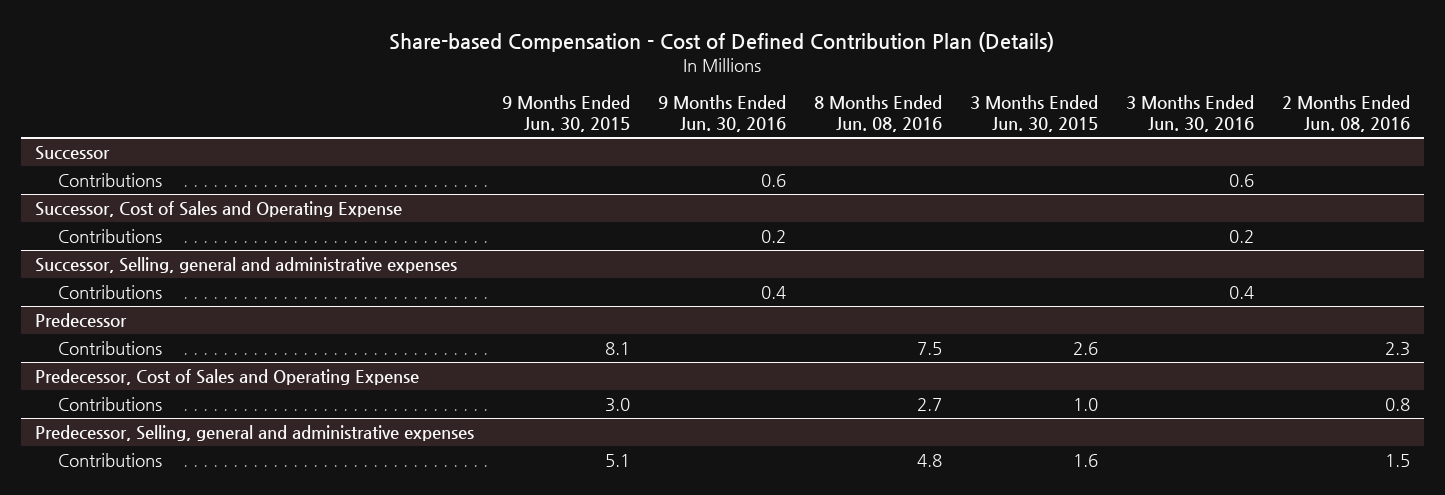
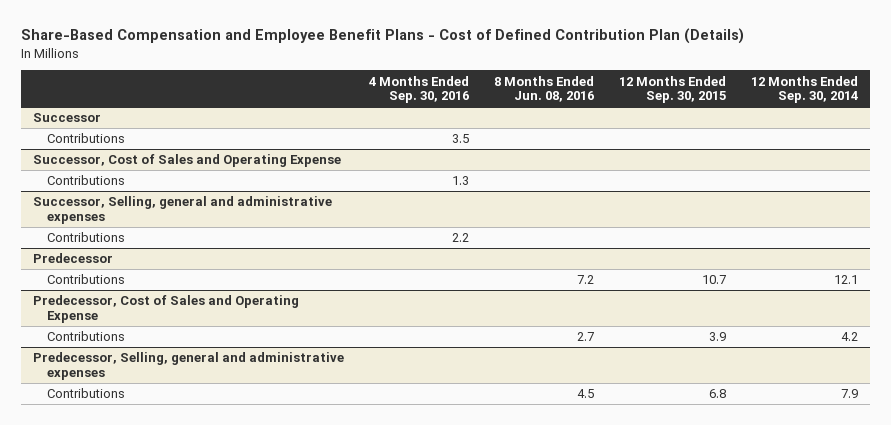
[389,31,1055,52] Share-based Compensation - Cost of Defined Contribution Plan (Details) -> [20,28,744,45] Share-Based Compensation and Employee Benefit Plans - Cost of Defined Contribution Plan (Details)
[501,95,630,132] 9 Months Ended Jun. 30, 2015 -> none
[657,95,786,132] 9 Months Ended Jun. 30, 2016 -> none
[969,95,1098,132] 3 Months Ended Jun. 30, 2015 -> none
[1125,95,1254,132] 3 Months Ended Jun. 30, 2016 -> none
[1281,95,1410,132] 2 Months Ended Jun. 08, 2016 -> none
none -> [368,75,469,104] 4 Months Ended Sep. 30, 2016
none -> [618,75,726,104] 12 Months Ended Sep. 30, 2015
none -> [750,75,858,104] 12 Months Ended Sep. 30, 2014
[916,342,942,356] 7.5 -> [576,275,594,285] 7.2
[916,454,942,468] 4.8 -> [576,389,594,399] 4.5

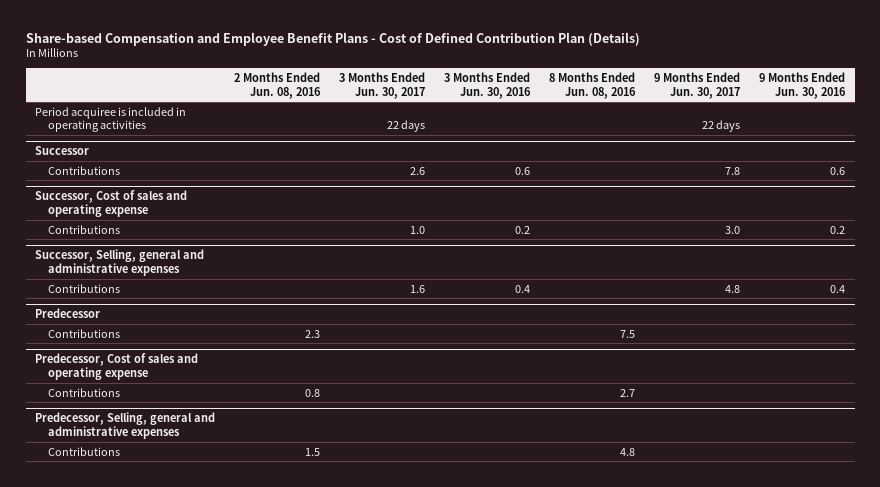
[20,28,744,45] Share-Based Compensation and Employee Benefit Plans - Cost of Defined Contribution Plan (Details) -> [25,31,640,46] Share-based Compensation and Employee Benefit Plans - Cost of Defined Contribution Plan (Details)
[368,75,469,104] 4 Months Ended Sep. 30, 2016 -> none
[618,75,726,104] 12 Months Ended Sep. 30, 2015 -> none
[750,75,858,104] 12 Months Ended Sep. 30, 2014 -> none
none -> [234,72,322,99] 2 Months Ended Jun. 08, 2016
none -> [339,72,426,99] 3 Months Ended Jun. 30, 2017
none -> [444,72,532,99] 3 Months Ended Jun. 30, 2016
none -> [654,72,741,99] 9 Months Ended Jun. 30, 2017
none -> [759,72,847,99] 9 Months Ended Jun. 30, 2016
none -> [35,106,187,133] Period acquiree is included in operating activities
[33,154,342,168] Successor, Cost of Sales and Operating Expense -> [35,190,188,217] Successor, Cost of sales and operating expense
[576,275,594,285] 7.2 -> [620,329,636,338] 7.5
[33,295,300,323] Predecessor, Cost of Sales and Operating Expense -> [35,353,199,380] Predecessor, Cost of sales and operating expense
[576,389,594,399] 4.5 -> [620,447,636,456] 4.8

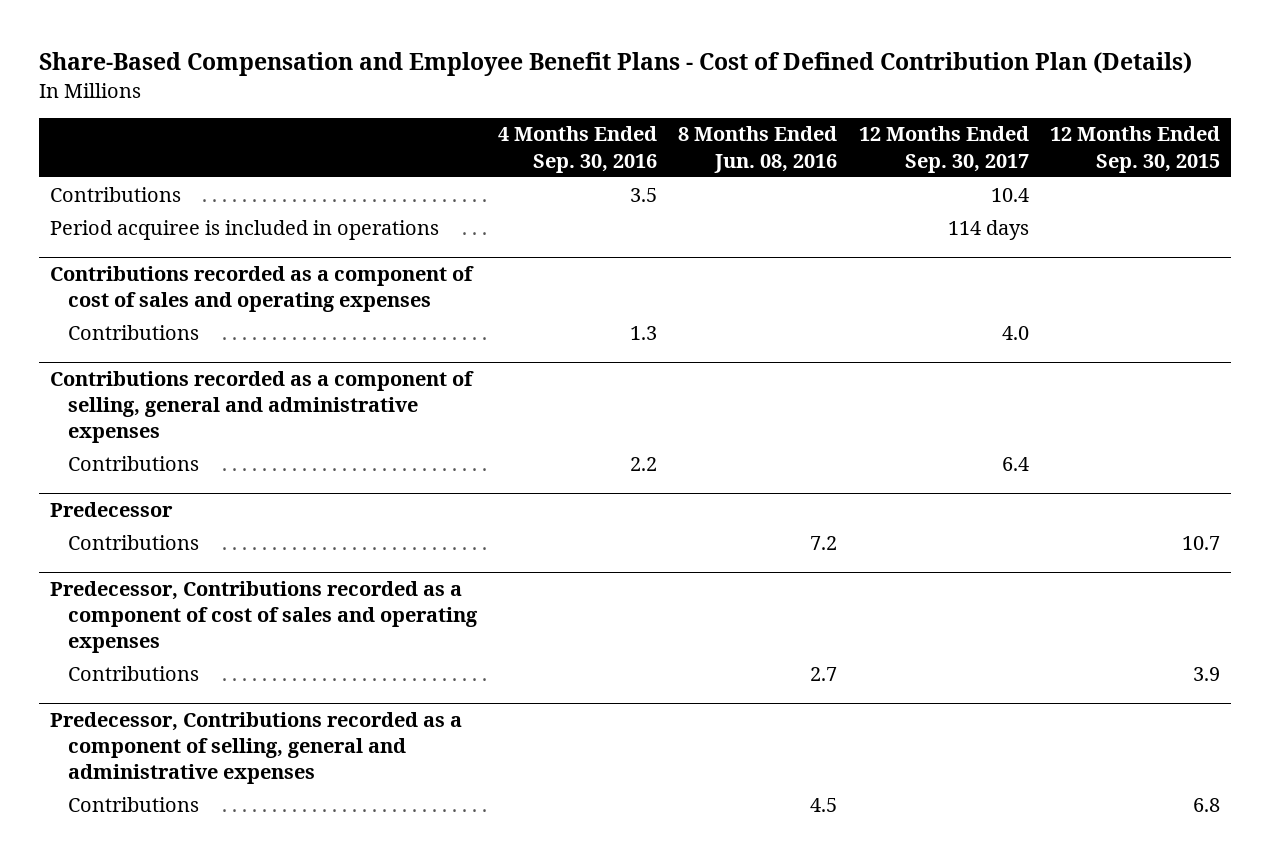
[25,31,640,46] Share-based Compensation and Employee Benefit Plans - Cost of Defined Contribution Plan (Details) -> [38,52,1192,77] Share-Based Compensation and Employee Benefit Plans - Cost of Defined Contribution Plan (Details)
[234,72,322,99] 2 Months Ended Jun. 08, 2016 -> none
[339,72,426,99] 3 Months Ended Jun. 30, 2017 -> none
[444,72,532,99] 3 Months Ended Jun. 30, 2016 -> none
[654,72,741,99] 9 Months Ended Jun. 30, 2017 -> none
[759,72,847,99] 9 Months Ended Jun. 30, 2016 -> none
none -> [498,126,658,173] 4 Months Ended Sep. 30, 2016
none -> [858,126,1029,173] 12 Months Ended Sep. 30, 2017
none -> [1050,126,1221,173] 12 Months Ended Sep. 30, 2015
[35,146,90,156] Successor -> none
[47,165,120,175] Contributions -> none
[35,190,188,217] Successor, Cost of sales and operating expense -> none
[47,224,120,234] Contributions -> none
[35,249,205,276] Successor, Selling, general and administrative expenses -> none
[47,283,120,293] Contributions -> none
none -> [49,186,181,202] Contributions
[35,106,187,133] Period acquiree is included in operating activities -> [49,219,439,240] Period acquiree is included in operations
none -> [49,265,474,312] Contributions recorded as a component of cost of sales and operating expenses
none -> [67,324,199,340] Contributions
none -> [49,370,474,444] Contributions recorded as a component of selling, general and administrative expenses
none -> [67,455,199,471] Contributions
[620,329,636,338] 7.5 -> [810,535,838,550] 7.2
[35,353,199,380] Predecessor, Cost of sales and operating expense -> [49,580,478,654] Predecessor, Contributions recorded as a component of cost of sales and operating expenses
[35,412,216,439] Predecessor, Selling, general and administrative expenses -> [49,711,462,785] Predecessor, Contributions recorded as a component of selling, general and administrative expenses
[620,447,636,456] 4.8 -> [810,797,838,812] 4.5

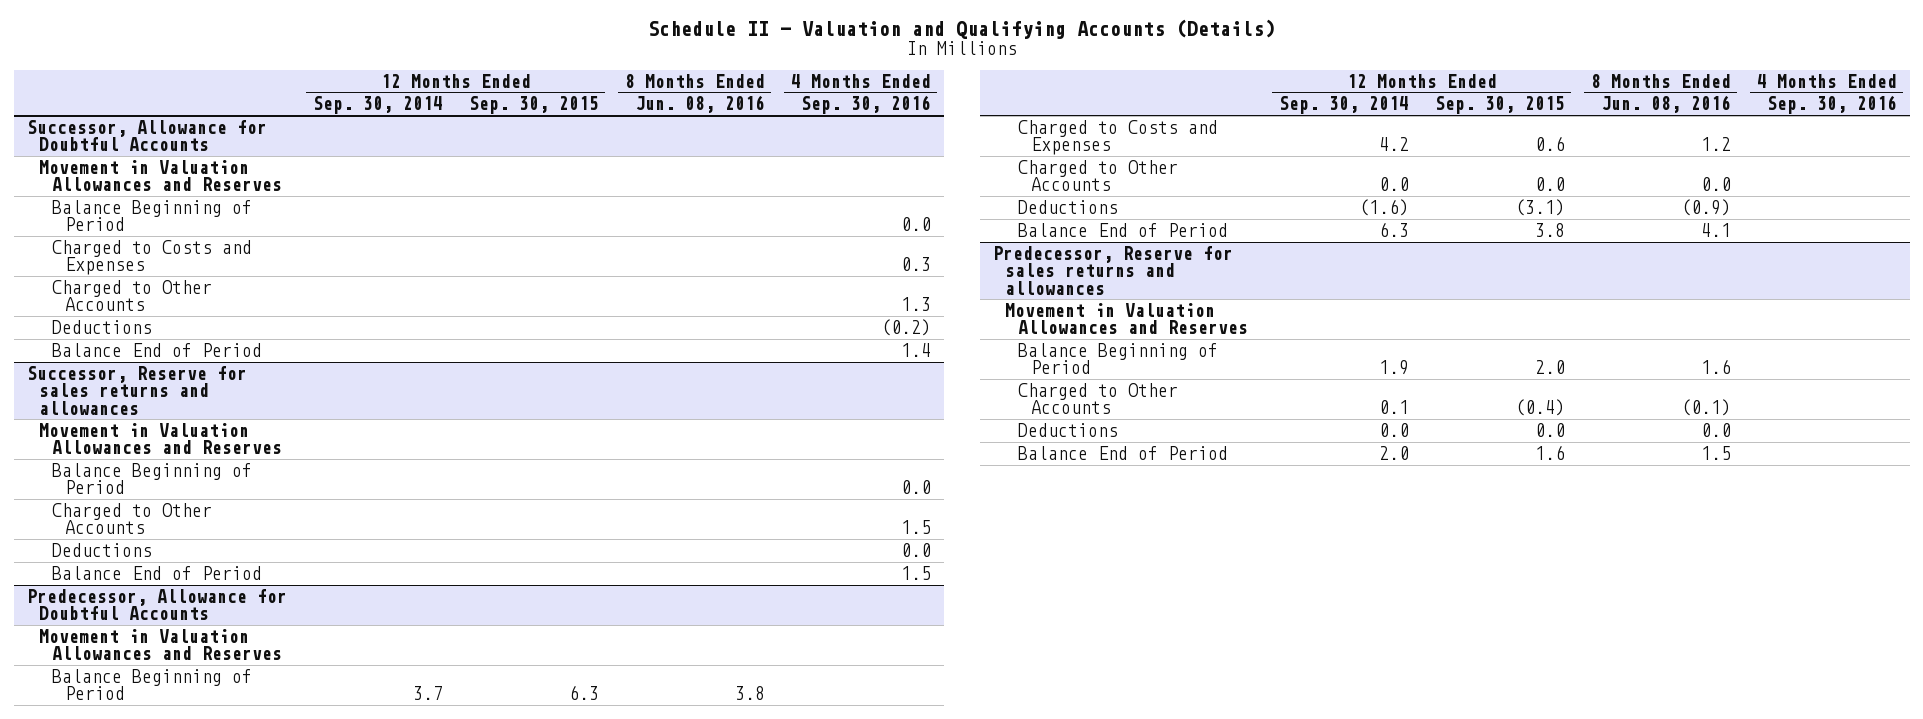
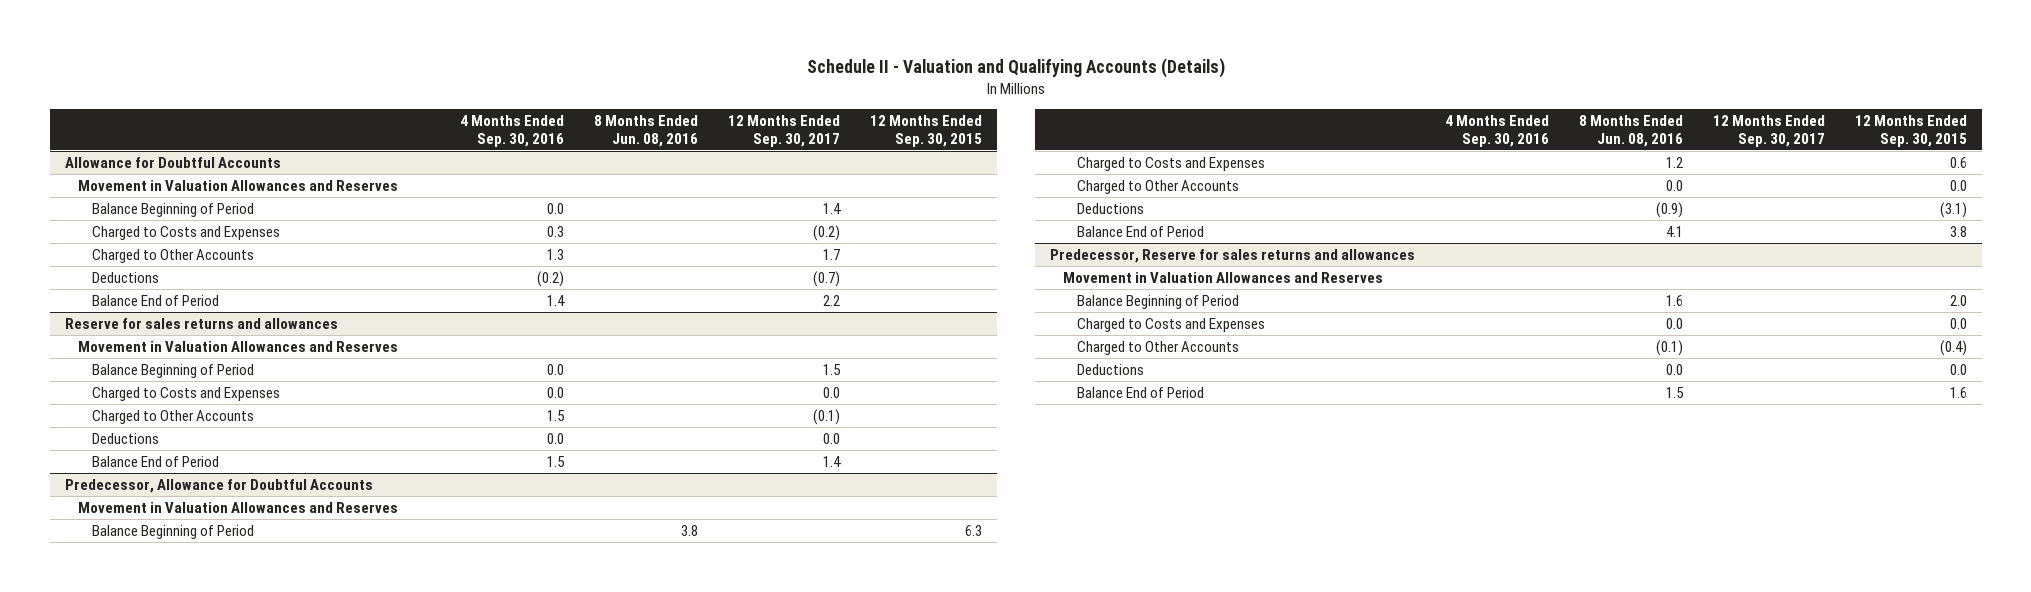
[312,96,443,115] Sep. 30, 2014 -> none
none -> [727,114,840,147] 12 Months Ended Sep. 30, 2017
[26,119,267,152] Successor, Allowance for Doubtful Accounts -> [64,156,281,168] Allowance for Doubtful Accounts
[26,365,247,415] Successor, Reserve for sales returns and allowances -> [64,317,338,329] Reserve for sales returns and allowances
none -> [92,386,281,401] Charged to Costs and Expenses
none -> [1076,317,1265,332] Charged to Costs and Expenses

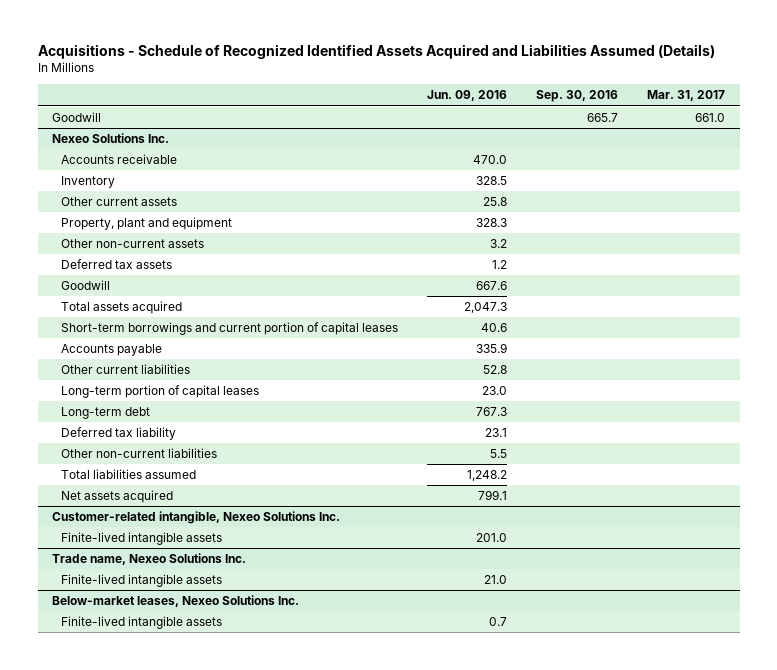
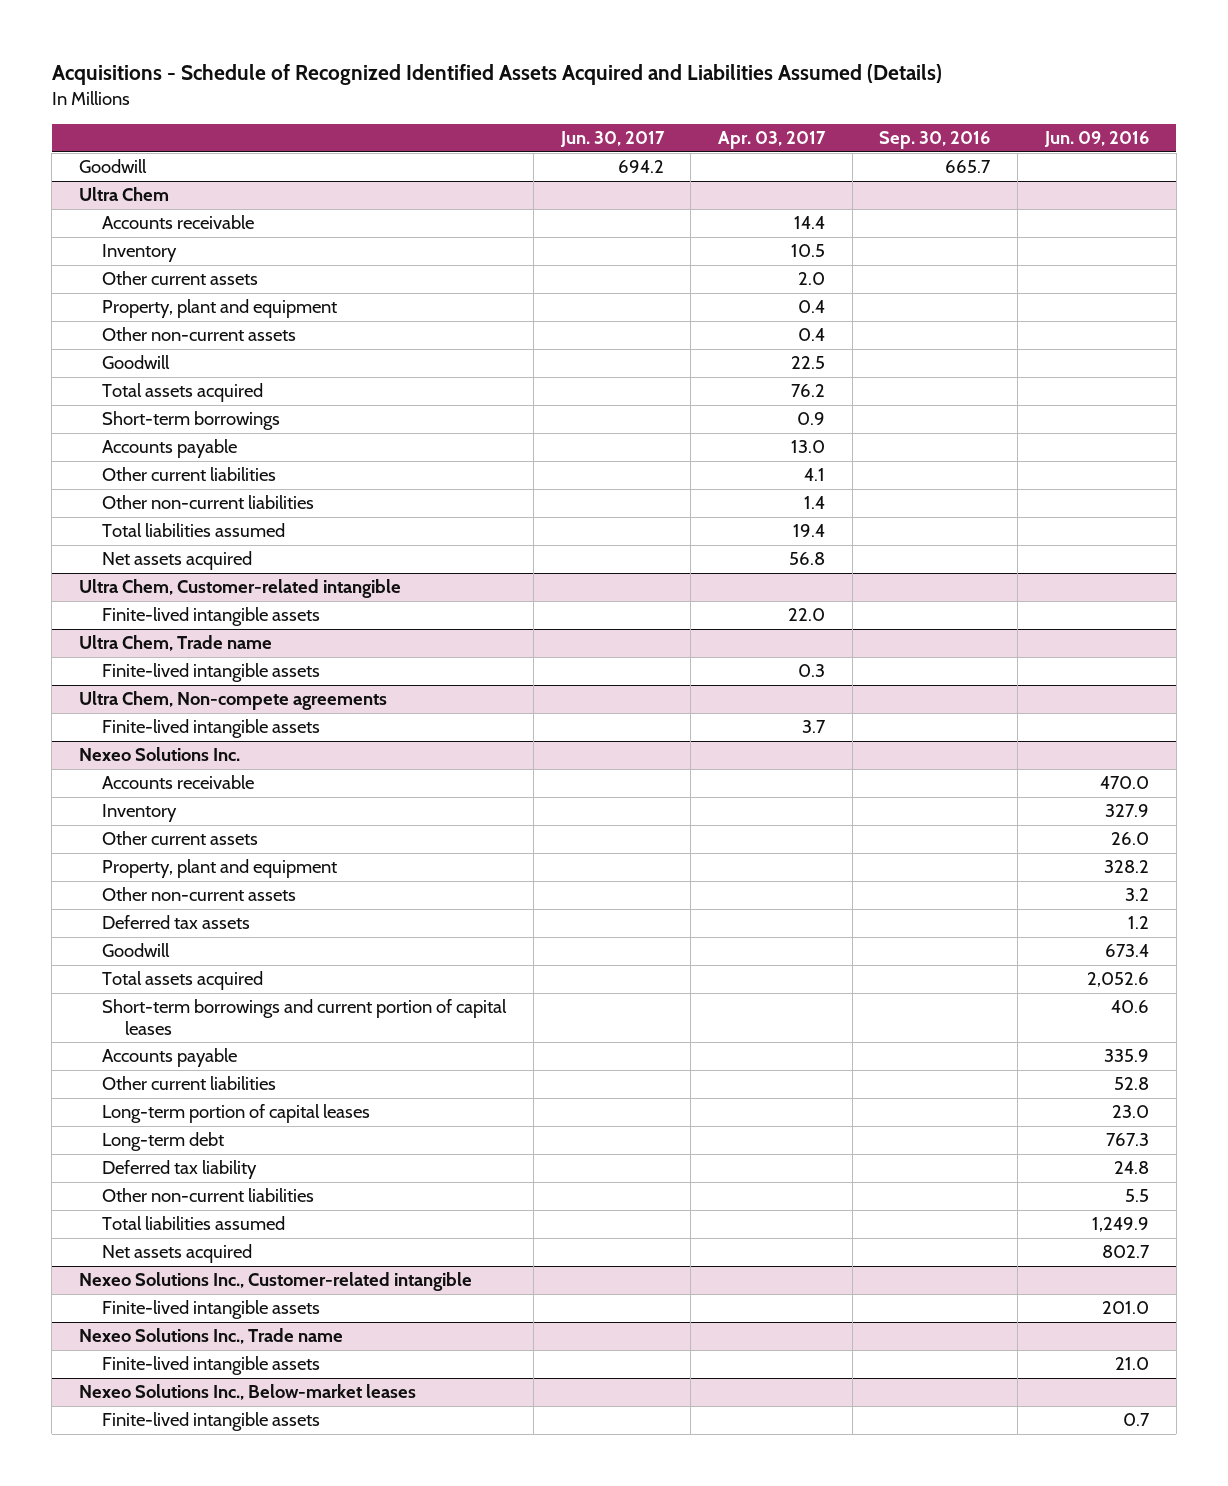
[647,90,726,102] Mar. 31, 2017 -> none
none -> [559,131,665,148] Jun. 30, 2017
none -> [717,131,826,150] Apr. 03, 2017
none -> [79,187,170,202] Ultra Chem
none -> [102,215,255,230] Accounts receivable
none -> [102,244,178,263] Inventory
none -> [102,271,259,286] Other current assets
none -> [102,299,338,319] Property, plant and equipment
none -> [102,327,297,342] Other non-current assets
none -> [102,355,171,370] Goodwill
none -> [102,383,264,403] Total assets acquired
none -> [102,411,281,431] Short-term borrowings
none -> [102,439,238,459] Accounts payable
none -> [102,467,277,482] Other current liabilities
none -> [102,495,315,510] Other non-current liabilities
none -> [102,523,286,538] Total liabilities assumed
none -> [102,551,253,571] Net assets acquired
none -> [79,579,402,599] Ultra Chem, Customer-related intangible
none -> [102,607,321,627] Finite-lived intangible assets
none -> [79,635,273,652] Ultra Chem, Trade name
none -> [102,663,321,683] Finite-lived intangible assets
none -> [79,691,388,711] Ultra Chem, Non-compete agreements
none -> [102,719,321,739] Finite-lived intangible assets
[476,176,508,186] 328.5 -> [1104,804,1149,818] 327.9
[483,197,508,207] 25.8 -> [1110,832,1149,846] 26.0
[476,218,508,228] 328.3 -> [1103,860,1149,874] 328.2
[476,281,508,291] 667.6 -> [1104,944,1149,958] 673.4
[464,302,508,314] 2,047.3 -> [1086,972,1149,988] 2,052.6
[485,428,508,438] 23.1 -> [1113,1161,1149,1175] 24.8
[467,470,508,482] 1,248.2 -> [1091,1217,1149,1233] 1,249.9
[478,490,508,501] 799.1 -> [1101,1245,1150,1259] 802.7
[52,511,341,525] Customer-related intangible, Nexeo Solutions Inc. -> [79,1272,473,1292] Nexeo Solutions Inc., Customer-related intangible
[52,553,247,566] Trade name, Nexeo Solutions Inc. -> [79,1328,344,1345] Nexeo Solutions Inc., Trade name
[52,595,300,608] Below-market leases, Nexeo Solutions Inc. -> [79,1384,417,1401] Nexeo Solutions Inc., Below-market leases

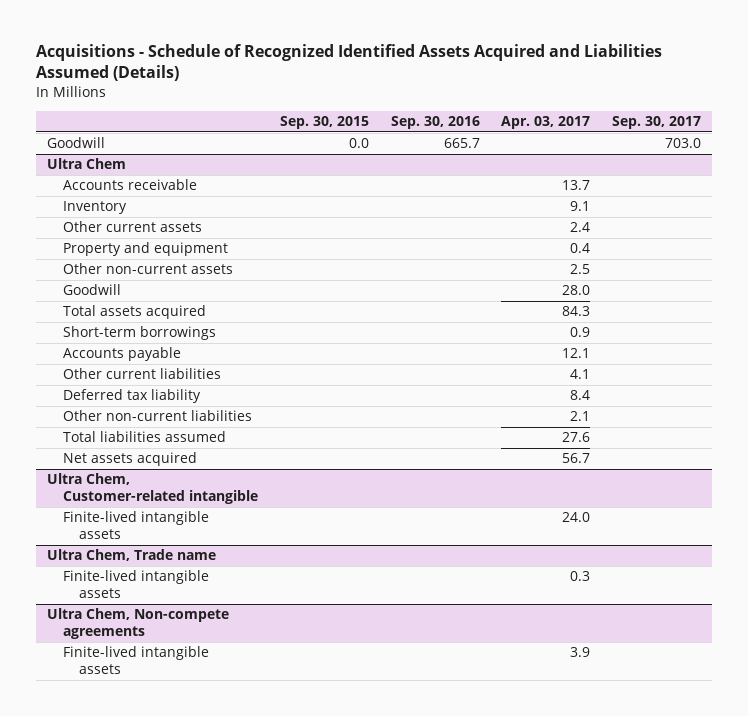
[559,131,665,148] Jun. 30, 2017 -> none
[1043,131,1149,148] Jun. 09, 2016 -> none
none -> [279,115,369,129] Sep. 30, 2015
none -> [612,115,702,129] Sep. 30, 2017
[793,216,825,230] 14.4 -> [562,180,591,191] 13.7
[790,244,825,258] 10.5 -> [570,201,591,212] 9.1
[797,272,825,286] 2.0 -> [570,222,591,233] 2.4
[102,299,338,319] Property, plant and equipment -> [62,242,228,257] Property and equipment
[797,328,825,342] 0.4 -> [570,264,591,275] 2.5
[790,356,825,370] 22.5 -> [562,285,591,296] 28.0
[790,384,825,398] 76.2 -> [562,306,591,317] 84.3
[790,440,825,454] 13.0 -> [562,348,591,359] 12.1
none -> [62,389,201,404] Deferred tax liability
[803,496,825,510] 1.4 -> [570,411,591,422] 2.1
[792,524,825,538] 19.4 -> [562,432,591,443] 27.6
[788,552,825,566] 56.8 -> [562,453,591,464] 56.7
[787,608,825,622] 22.0 -> [562,512,591,523] 24.0
[79,747,241,762] Nexeo Solutions Inc. -> none
[102,775,255,790] Accounts receivable -> none
[102,804,178,823] Inventory -> none
[102,831,259,846] Other current assets -> none
[102,859,338,879] Property, plant and equipment -> none
[102,887,297,902] Other non-current assets -> none
[102,915,251,930] Deferred tax assets -> none
[102,943,171,958] Goodwill -> none
[102,971,264,991] Total assets acquired -> none
[102,999,508,1035] Short-term borrowings and current portion of capital leases -> none
[102,1048,238,1068] Accounts payable -> none
[102,1076,277,1091] Other current liabilities -> none
[102,1104,371,1124] Long-term portion of capital leases -> none
[102,1132,225,1152] Long-term debt -> none
[102,1160,258,1180] Deferred tax liability -> none
[102,1188,315,1203] Other non-current liabilities -> none
[102,1216,286,1231] Total liabilities assumed -> none
[102,1244,253,1264] Net assets acquired -> none
[79,1272,473,1292] Nexeo Solutions Inc., Customer-related intangible -> none
[102,1300,321,1320] Finite-lived intangible assets -> none
[79,1328,344,1345] Nexeo Solutions Inc., Trade name -> none
[102,1356,321,1376] Finite-lived intangible assets -> none
[79,1384,417,1401] Nexeo Solutions Inc., Below-market leases -> none
[102,1412,321,1432] Finite-lived intangible assets -> none
[801,720,826,734] 3.7 -> [570,647,591,658] 3.9

